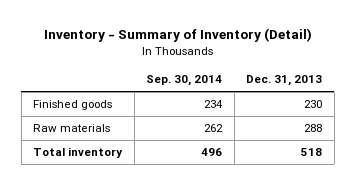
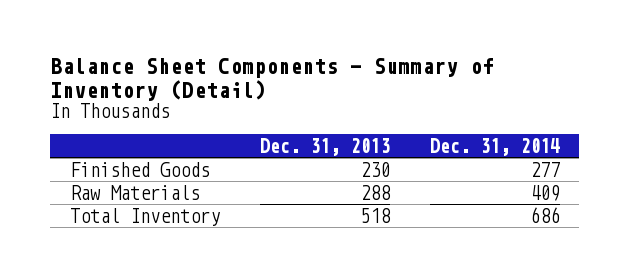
[43,28,312,43] Inventory - Summary of Inventory (Detail) -> [50,58,495,101] Balance Sheet Components - Summary of Inventory (Detail)
[146,75,223,87] Sep. 30, 2014 -> none
none -> [429,137,560,156] Dec. 31, 2014
[33,100,113,111] Finished goods -> [70,161,211,177] Finished Goods
[33,124,111,133] Raw materials -> [70,184,201,200] Raw Materials
[33,147,124,159] Total inventory -> [70,207,221,226] Total Inventory

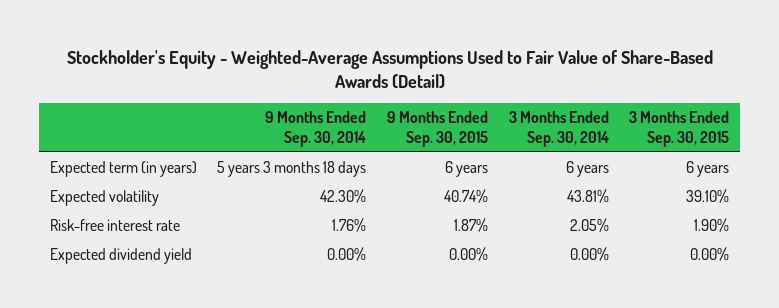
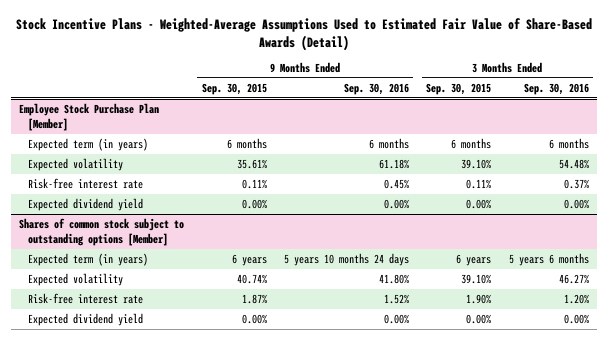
[66,49,713,89] Stockholder's Equity - Weighted-Average Assumptions Used to Fair Value of Share-Based Awards (Detail) -> [15,17,592,51] Stock Incentive Plans - Weighted-Average Assumptions Used to Estimated Fair Value of Share-Based Awards (Detail)
[265,111,367,147] 9 Months Ended Sep. 30, 2014 -> none
[508,111,609,147] 3 Months Ended Sep. 30, 2014 -> none
none -> [343,82,409,95] Sep. 30, 2016
none -> [523,82,589,95] Sep. 30, 2016
none -> [19,102,160,131] Employee Stock Purchase Plan [Member]
none -> [28,137,149,151] Expected term (in years)
none -> [28,157,124,171] Expected volatility
none -> [28,177,144,189] Risk-free interest rate
none -> [28,197,144,211] Expected dividend yield
none -> [19,217,185,246] Shares of common stock subject to outstanding options [Member]

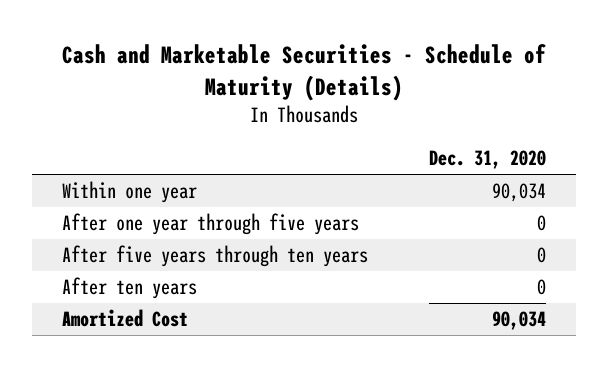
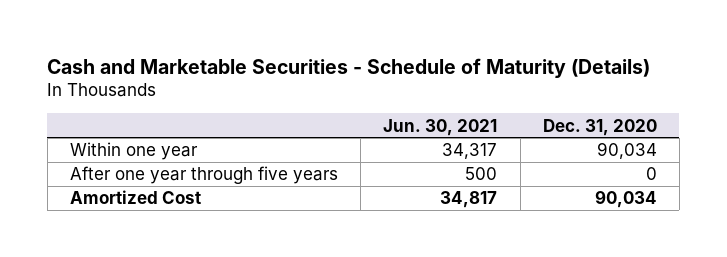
none -> [383,118,498,136] Jun. 30, 2021
[61,245,368,268] After five years through ten years -> none
[61,277,197,300] After ten years -> none

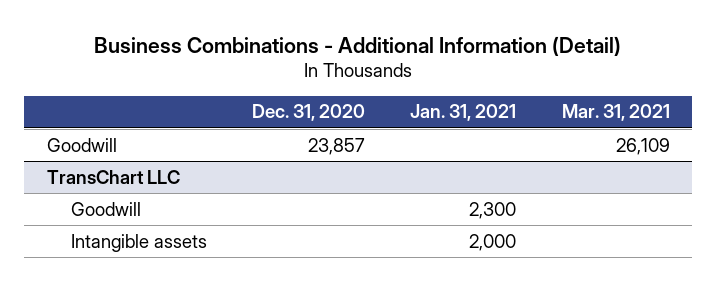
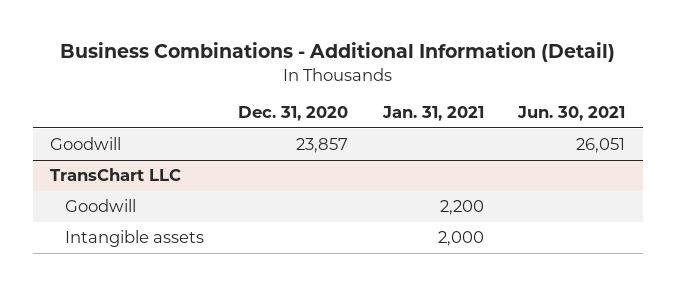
[561,104,670,122] Mar. 31, 2021 -> none
none -> [517,106,626,122] Jun. 30, 2021
[469,201,517,219] 2,300 -> [439,200,484,216] 2,200

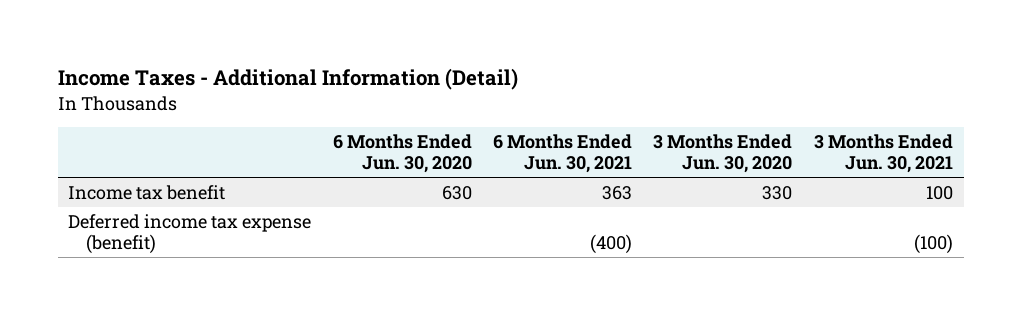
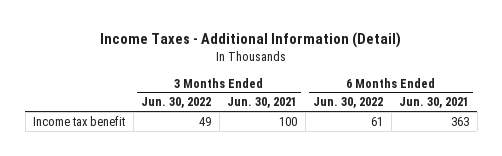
[332,134,472,174] 6 Months Ended Jun. 30, 2020 -> none
[653,134,793,174] 3 Months Ended Jun. 30, 2020 -> none
none -> [141,97,212,109] Jun. 30, 2022
none -> [313,97,384,109] Jun. 30, 2022
[68,214,312,254] Deferred income tax expense (benefit) -> none

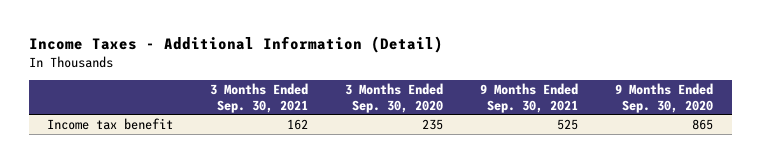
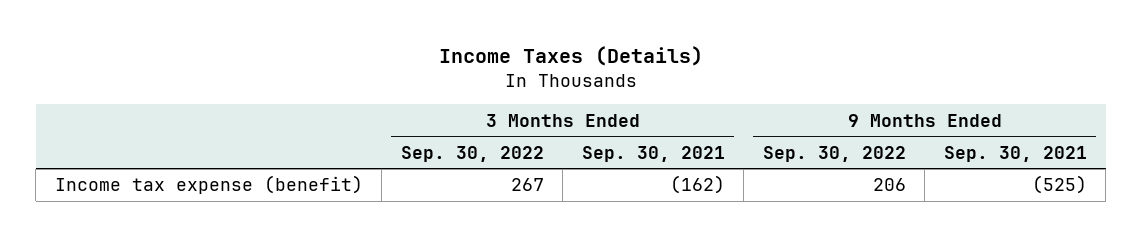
[28,36,443,54] Income Taxes - Additional Information (Detail) -> [438,45,703,66] Income Taxes (Details)
[345,83,444,113] 3 Months Ended Sep. 30, 2020 -> none
[615,83,714,113] 9 Months Ended Sep. 30, 2020 -> none
none -> [400,145,544,162] Sep. 30, 2022
none -> [762,145,906,162] Sep. 30, 2022
[47,118,174,131] Income tax benefit -> [54,175,363,195] Income tax expense (benefit)
[287,119,309,131] 162 -> [669,175,725,195] (162)
[557,119,579,131] 525 -> [1031,175,1087,195] (525)

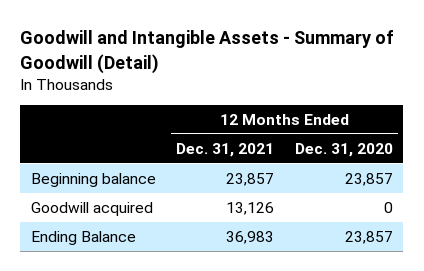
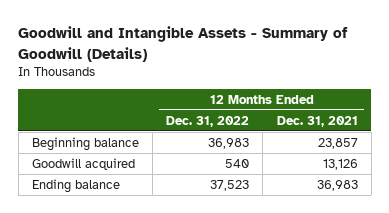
[20,30,395,74] Goodwill and Intangible Assets - Summary of Goodwill (Detail) -> [18,26,349,62] Goodwill and Intangible Assets - Summary of Goodwill (Details)
[295,142,394,157] Dec. 31, 2020 -> none
none -> [166,115,250,127] Dec. 31, 2022
[30,230,136,245] Ending Balance -> [31,178,120,193] Ending balance

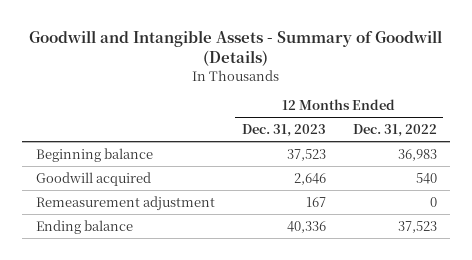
[276,115,358,127] Dec. 31, 2021 -> none
none -> [241,124,326,138] Dec. 31, 2023
none -> [35,195,215,211] Remeasurement adjustment

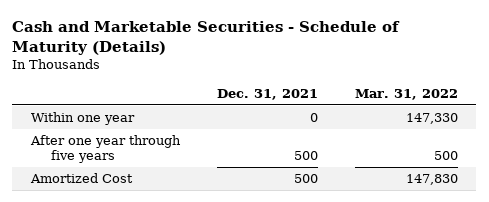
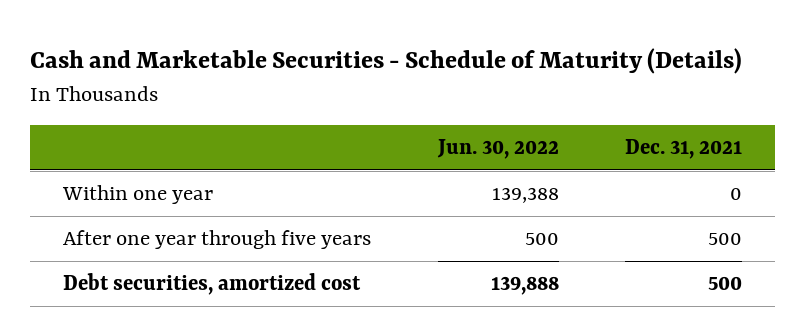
[354,89,458,101] Mar. 31, 2022 -> none
none -> [436,139,559,160] Jun. 30, 2022
[29,173,133,184] Amortized Cost -> [63,273,362,296] Debt securities, amortized cost

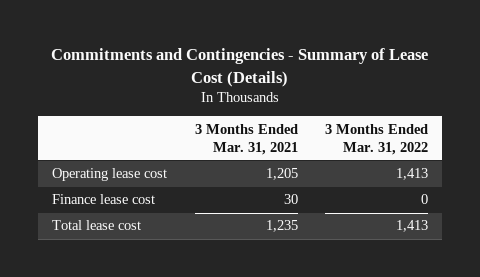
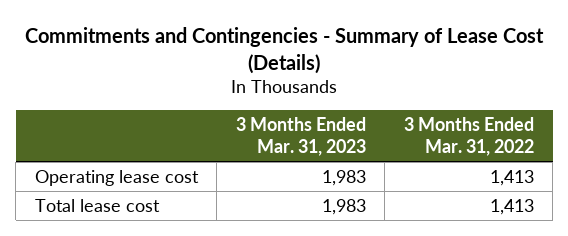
[194,123,298,155] 3 Months Ended Mar. 31, 2021 -> none
none -> [235,117,366,157] 3 Months Ended Mar. 31, 2023
[52,194,156,205] Finance lease cost -> none

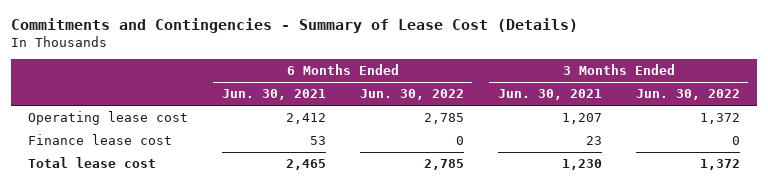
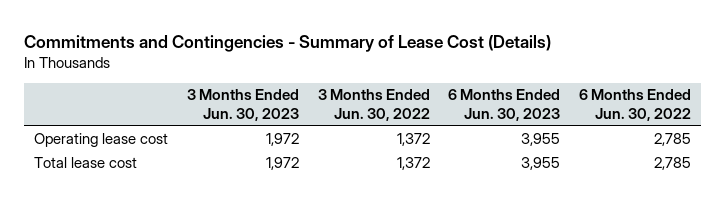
[221,89,326,101] Jun. 30, 2021 -> none
[497,89,602,101] Jun. 30, 2021 -> none
none -> [186,89,299,122] 3 Months Ended Jun. 30, 2023
none -> [448,89,561,122] 6 Months Ended Jun. 30, 2023
[27,134,172,146] Finance lease cost -> none

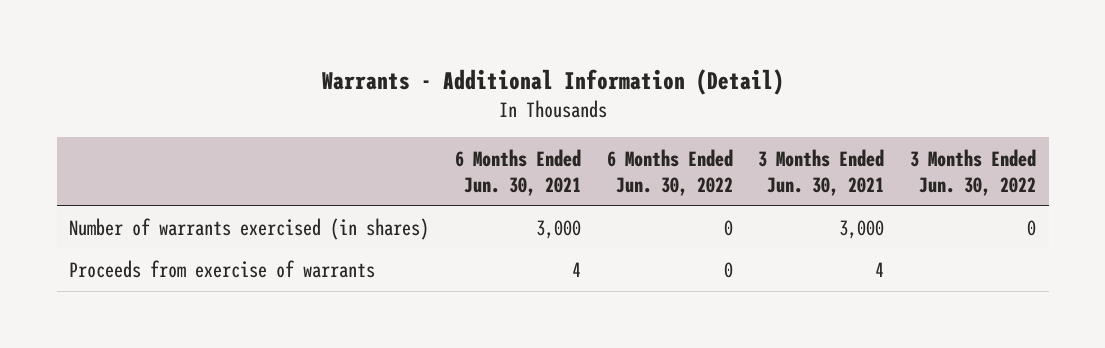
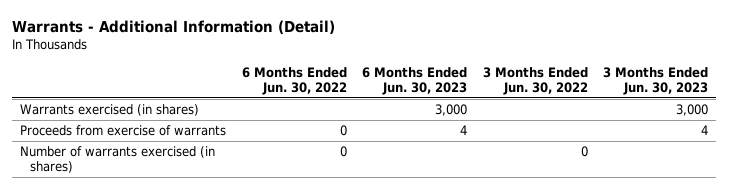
[455,148,582,197] 6 Months Ended Jun. 30, 2021 -> none
[758,148,885,197] 3 Months Ended Jun. 30, 2021 -> none
none -> [362,66,468,95] 6 Months Ended Jun. 30, 2023
none -> [603,66,709,95] 3 Months Ended Jun. 30, 2023
none -> [20,103,200,116] Warrants exercised (in shares)
[69,218,430,241] Number of warrants exercised (in shares) -> [20,145,216,174] Number of warrants exercised (in shares)

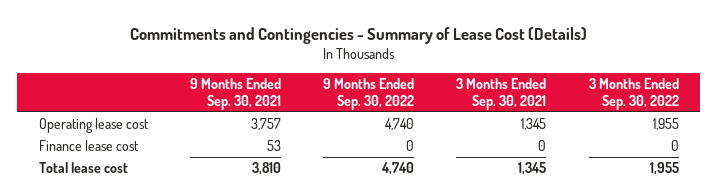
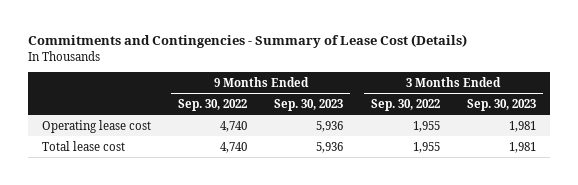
[189,78,281,110] 9 Months Ended Sep. 30, 2021 -> none
[456,78,547,110] 3 Months Ended Sep. 30, 2021 -> none
none -> [274,98,344,111] Sep. 30, 2023
none -> [467,98,537,111] Sep. 30, 2023
[38,140,139,152] Finance lease cost -> none

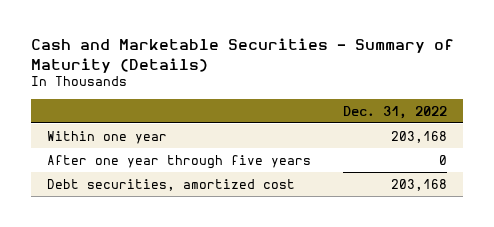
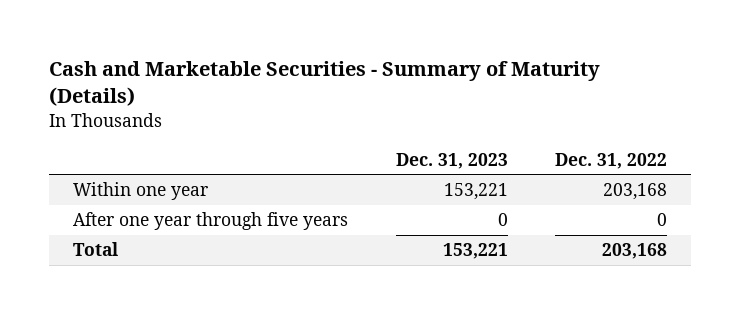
none -> [395,152,508,169] Dec. 31, 2023
[47,178,296,191] Debt securities, amortized cost -> [73,242,119,257] Total

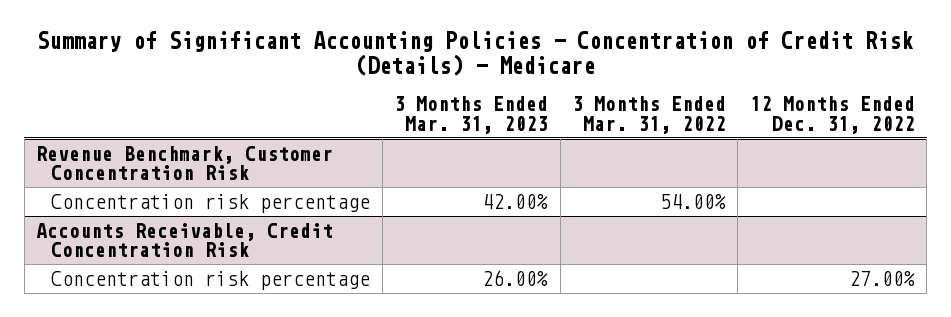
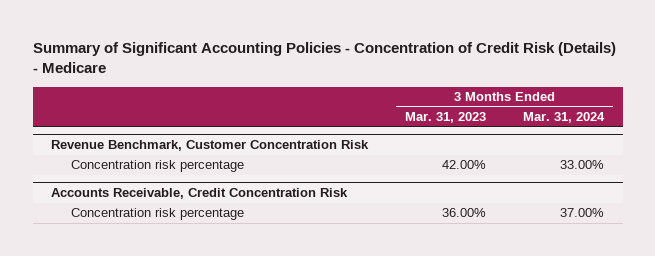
[571,96,726,134] 3 Months Ended Mar. 31, 2022 -> none
[749,96,915,134] 12 Months Ended Dec. 31, 2022 -> none
none -> [523,111,606,123] Mar. 31, 2024
[482,269,549,286] 26.00% -> [442,208,487,218] 36.00%

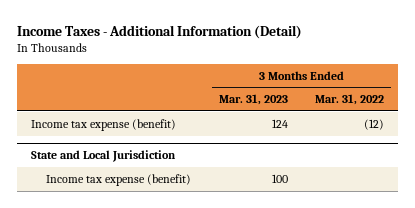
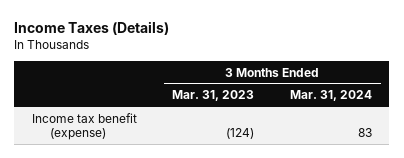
[16,24,302,39] Income Taxes - Additional Information (Detail) -> [14,20,170,35] Income Taxes (Details)
[315,94,385,106] Mar. 31, 2022 -> none
none -> [289,90,372,102] Mar. 31, 2024
[30,150,176,163] State and Local Jurisdiction -> none
[46,173,192,186] Income tax expense (benefit) -> none
[30,118,176,131] Income tax expense (benefit) -> [31,112,137,141] Income tax benefit (expense)
[271,118,288,128] 124 -> [226,128,255,140] (124)

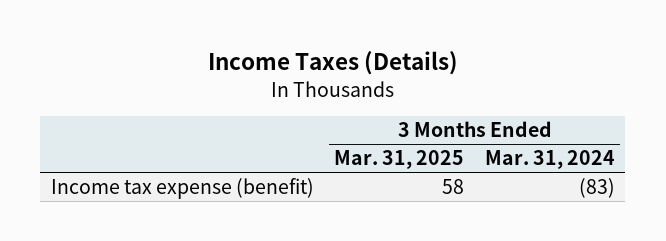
[172,90,255,102] Mar. 31, 2023 -> none
none -> [334,150,465,170] Mar. 31, 2025
[31,112,137,141] Income tax benefit (expense) -> [50,178,314,200] Income tax expense (benefit)
[357,128,372,138] 83 -> [579,178,616,199] (83)

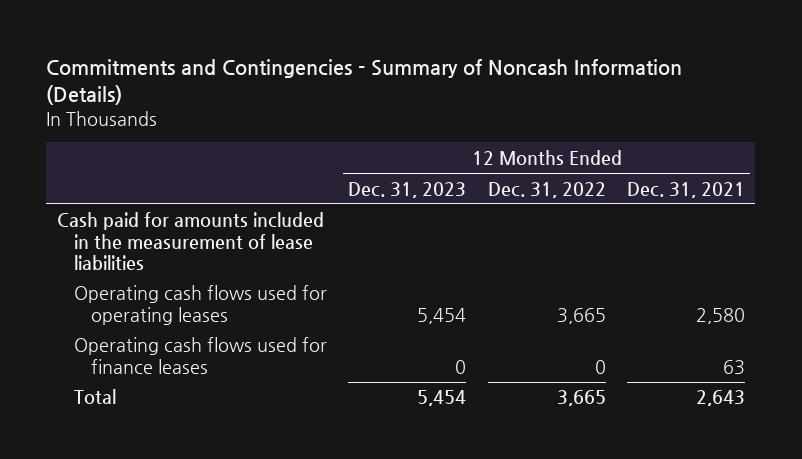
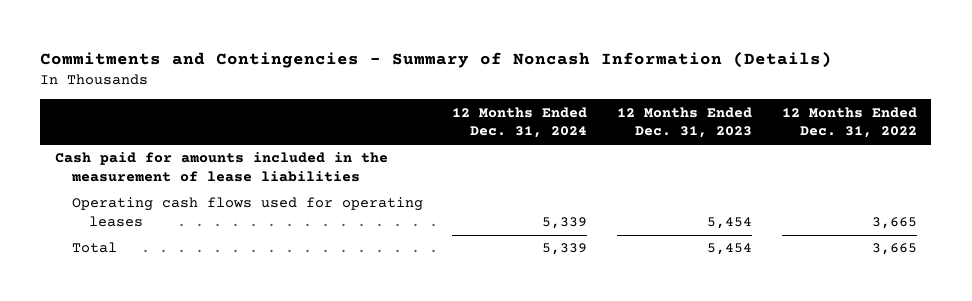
[626,181,745,198] Dec. 31, 2021 -> none
none -> [452,106,588,139] 12 Months Ended Dec. 31, 2024
[74,337,328,374] Operating cash flows used for finance leases -> none

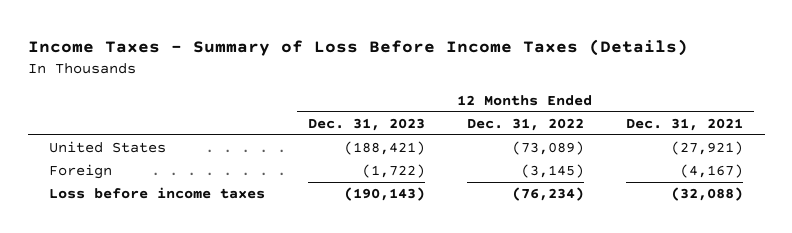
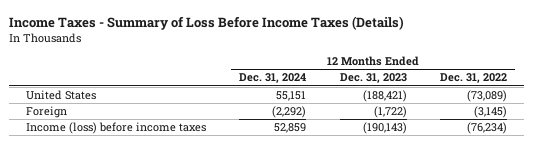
[626,117,744,131] Dec. 31, 2021 -> none
none -> [239,73,307,84] Dec. 31, 2024
[49,187,266,200] Loss before income taxes -> [25,122,206,135] Income (loss) before income taxes

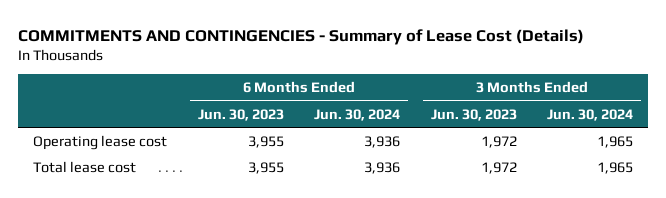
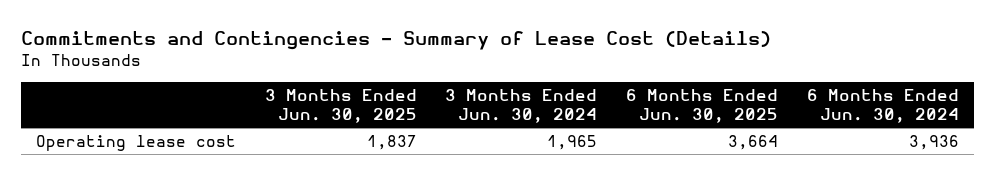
[18,28,585,45] COMMITMENTS AND CONTINGENCIES - Summary of Lease Cost (Details) -> [21,31,772,51] Commitments and Contingencies - Summary of Lease Cost (Details)
[197,108,284,121] Jun. 30, 2023 -> none
[430,108,517,121] Jun. 30, 2023 -> none
none -> [264,88,417,124] 3 Months Ended Jun. 30, 2025
none -> [626,88,779,124] 6 Months Ended Jun. 30, 2025
[33,160,137,173] Total lease cost -> none

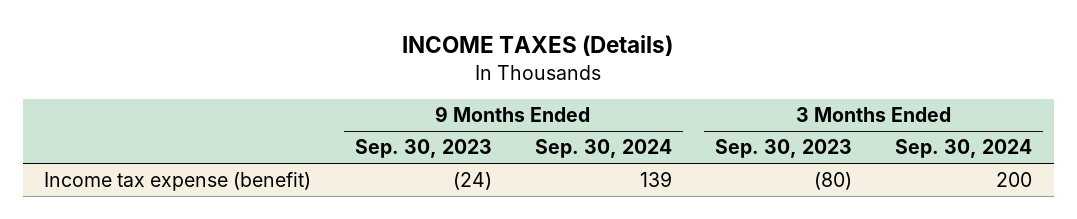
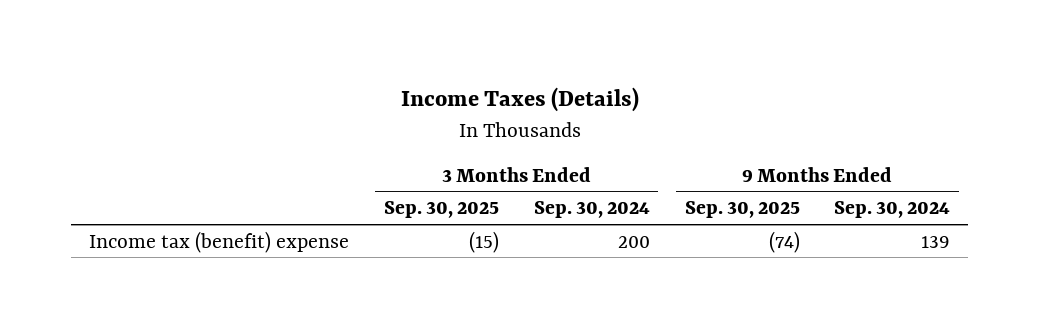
[402,35,674,57] INCOME TAXES (Details) -> [400,87,639,113] Income Taxes (Details)
[354,139,492,159] Sep. 30, 2023 -> none
[715,139,853,159] Sep. 30, 2023 -> none
none -> [383,201,499,219] Sep. 30, 2025
none -> [684,201,800,219] Sep. 30, 2025
[44,172,312,192] Income tax expense (benefit) -> [88,230,349,253] Income tax (benefit) expense

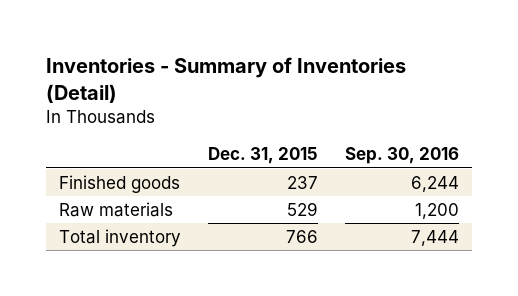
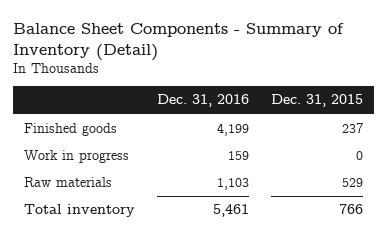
[46,56,407,103] Inventories - Summary of Inventories (Detail) -> [13,22,345,61] Balance Sheet Components - Summary of Inventory (Detail)
[344,147,459,165] Sep. 30, 2016 -> none
none -> [156,94,249,108] Dec. 31, 2016
none -> [24,150,130,164] Work in progress

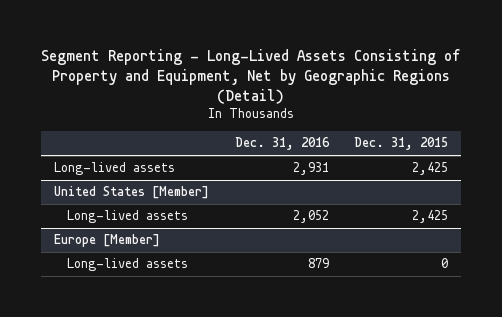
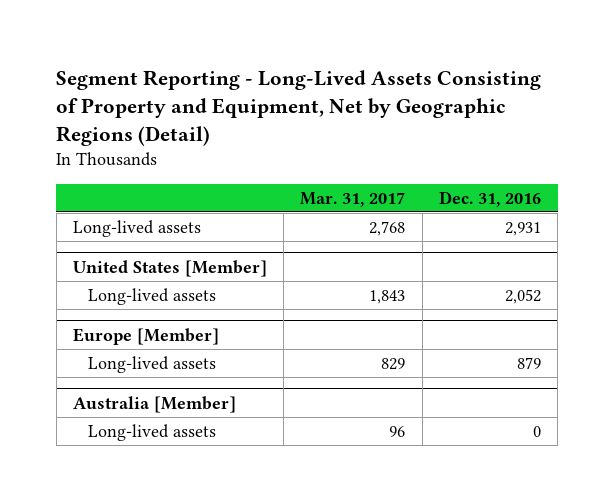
[354,137,449,151] Dec. 31, 2015 -> none
none -> [300,191,406,207] Mar. 31, 2017
none -> [73,395,237,413] Australia [Member]
none -> [87,423,216,441] Long-lived assets

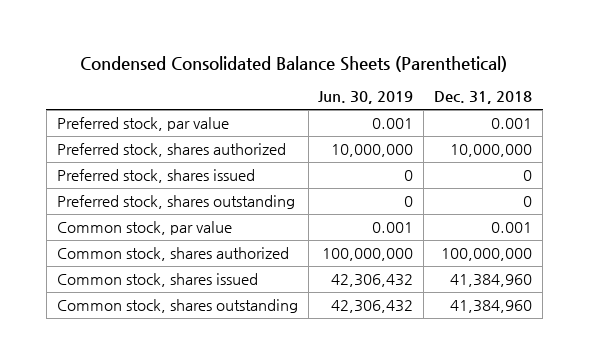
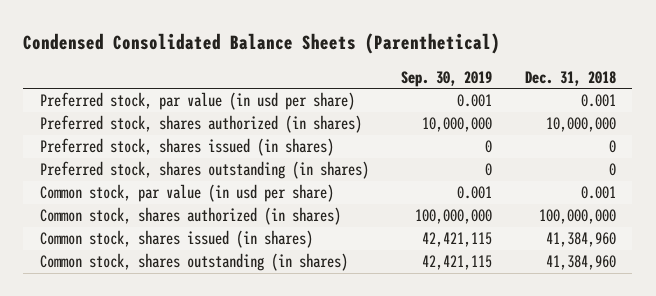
[318,91,414,105] Jun. 30, 2019 -> none
none -> [401,70,493,87] Sep. 30, 2019
[56,117,229,132] Preferred stock, par value -> [39,92,355,111] Preferred stock, par value (in usd per share)
[56,143,286,158] Preferred stock, shares authorized -> [39,115,362,134] Preferred stock, shares authorized (in shares)
[56,169,255,184] Preferred stock, shares issued -> [39,138,334,157] Preferred stock, shares issued (in shares)
[56,195,295,210] Preferred stock, shares outstanding -> [39,161,369,180] Preferred stock, shares outstanding (in shares)
[56,221,232,236] Common stock, par value -> [39,184,334,203] Common stock, par value (in usd per share)
[56,247,289,262] Common stock, shares authorized -> [39,207,341,226] Common stock, shares authorized (in shares)
[56,273,258,288] Common stock, shares issued -> [39,230,313,249] Common stock, shares issued (in shares)
[56,299,298,314] Common stock, shares outstanding -> [39,253,348,272] Common stock, shares outstanding (in shares)

